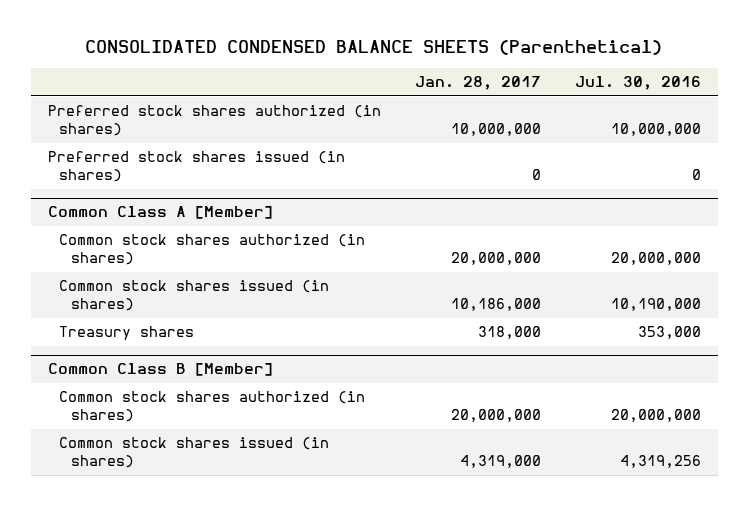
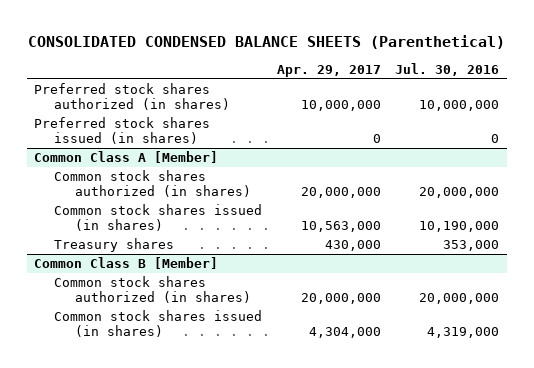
[414,76,541,91] Jan. 28, 2017 -> none
none -> [276,65,381,78] Apr. 29, 2017
[619,455,701,469] 4,319,256 -> [427,327,500,339] 4,319,000

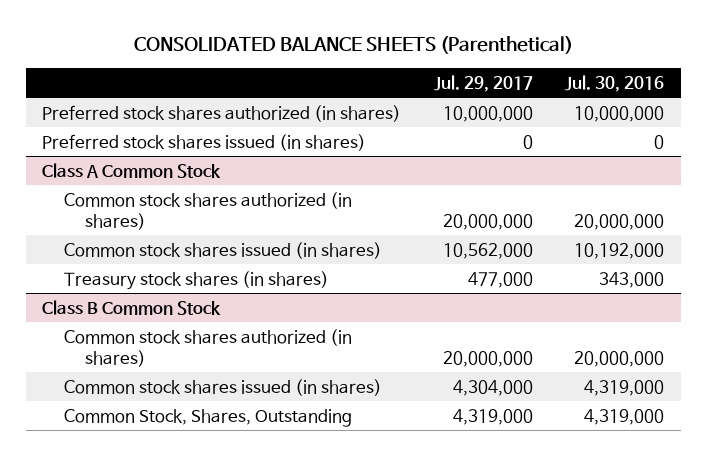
[27,35,505,50] CONSOLIDATED CONDENSED BALANCE SHEETS (Parenthetical) -> [134,36,574,55] CONSOLIDATED BALANCE SHEETS (Parenthetical)
[276,65,381,78] Apr. 29, 2017 -> none
none -> [433,74,533,92] Jul. 29, 2017
[34,151,219,164] Common Class A [Member] -> [41,162,221,178] Class A Common Stock
[419,221,500,233] 10,190,000 -> [574,242,665,259] 10,192,000
[54,238,175,253] Treasury shares -> [63,270,329,290] Treasury stock shares (in shares)
[443,240,500,252] 353,000 -> [599,271,665,288] 343,000
[34,257,219,270] Common Class B [Member] -> [41,299,221,315] Class B Common Stock
none -> [63,408,352,427] Common Stock, Shares, Outstanding

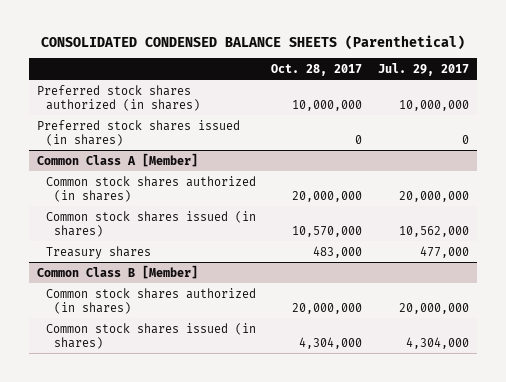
[134,36,574,55] CONSOLIDATED BALANCE SHEETS (Parenthetical) -> [40,34,465,50] CONSOLIDATED CONDENSED BALANCE SHEETS (Parenthetical)
[565,74,665,92] Jul. 30, 2016 -> none
none -> [271,63,363,76] Oct. 28, 2017
[41,162,221,178] Class A Common Stock -> [36,152,198,167] Common Class A [Member]
[63,270,329,290] Treasury stock shares (in shares) -> [45,245,151,259] Treasury shares
[41,299,221,315] Class B Common Stock -> [36,264,198,279] Common Class B [Member]
[63,408,352,427] Common Stock, Shares, Outstanding -> none

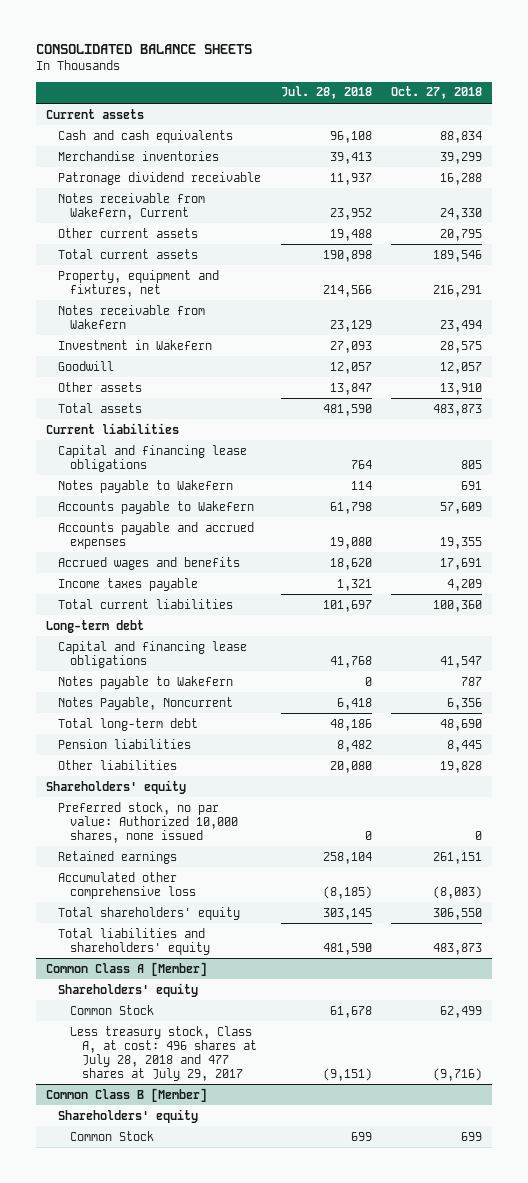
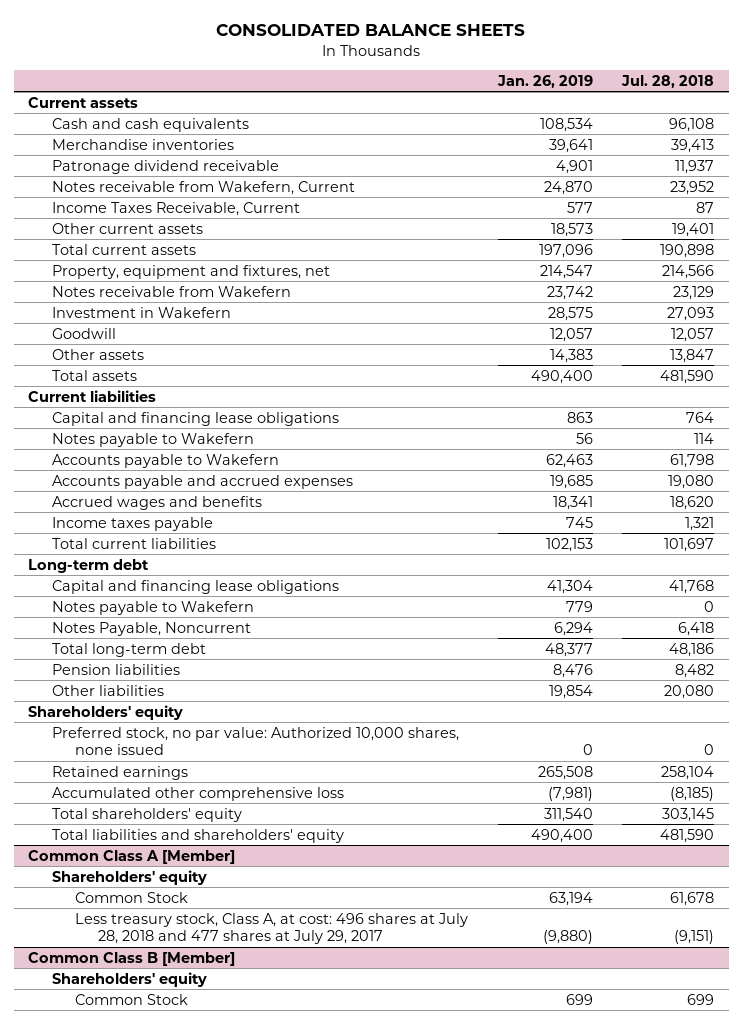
[391,86,483,100] Oct. 27, 2018 -> none
none -> [496,75,593,89] Jan. 26, 2019
none -> [51,201,300,216] Income Taxes Receivable, Current
[329,228,372,241] 19,488 -> [672,222,715,237] 19,401

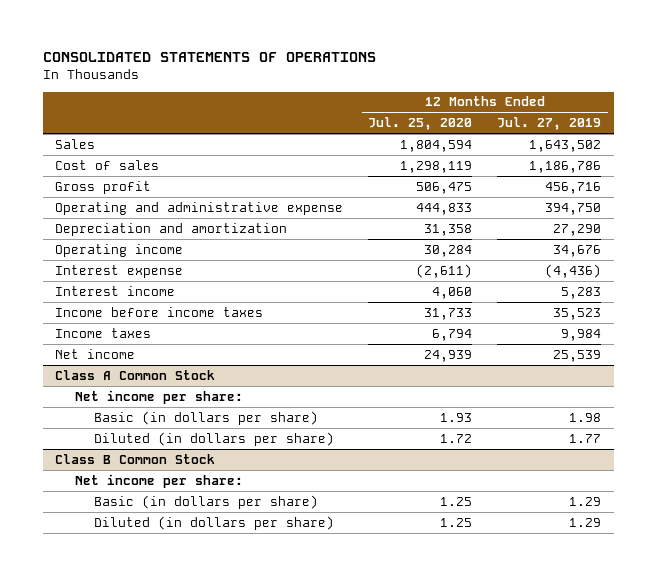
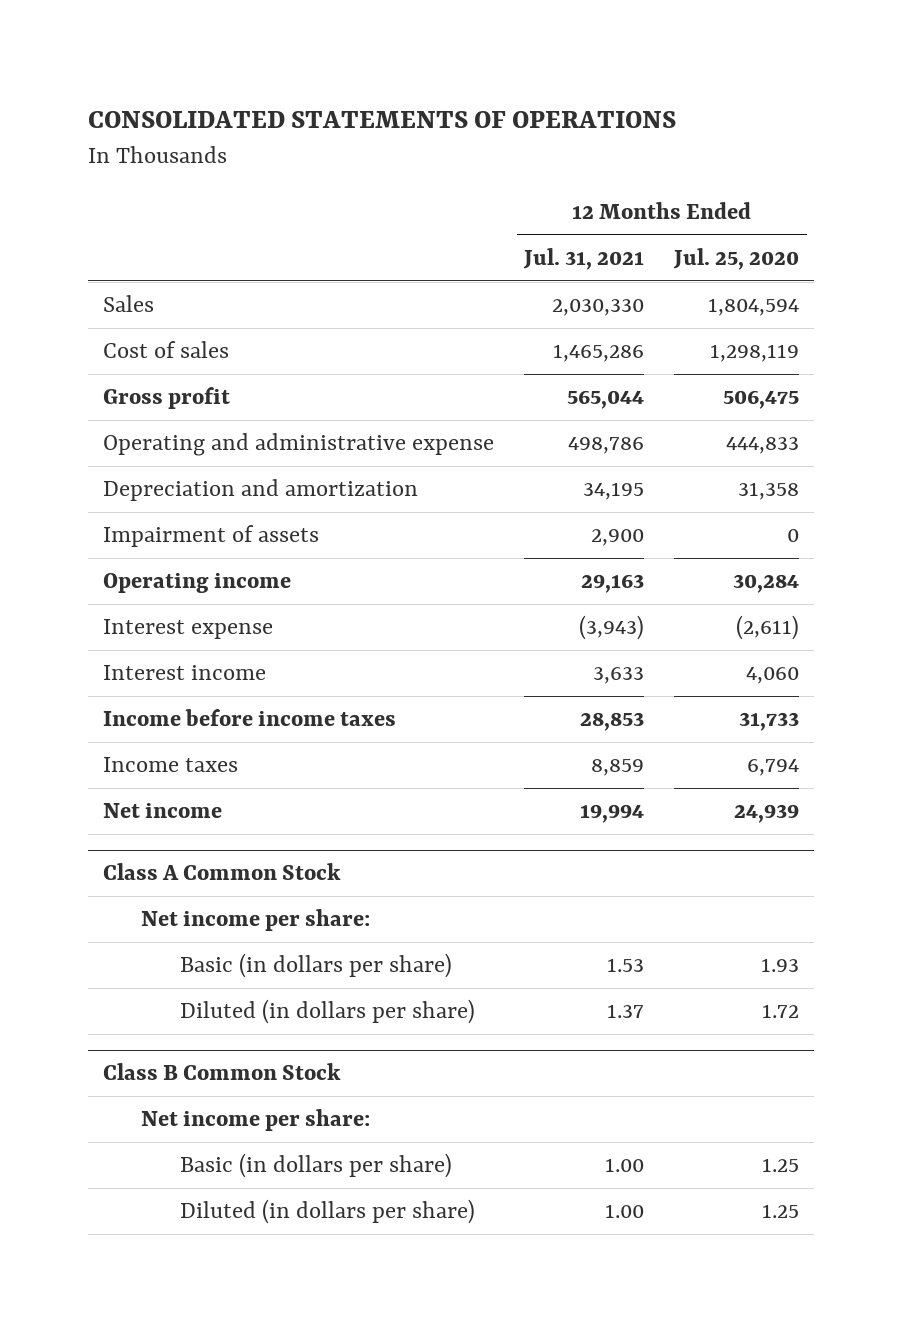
[497,117,602,131] Jul. 27, 2019 -> none
none -> [523,248,645,271] Jul. 31, 2021
none -> [103,525,320,548] Impairment of assets

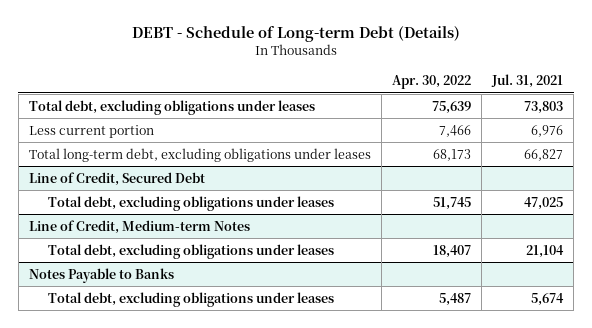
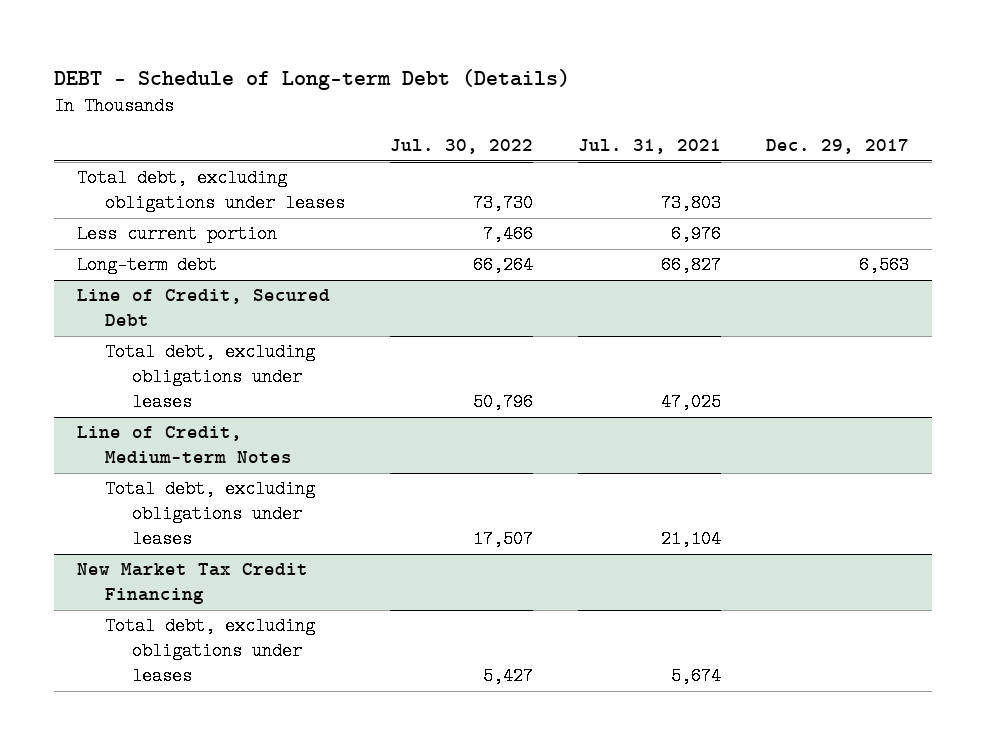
[392,74,472,89] Apr. 30, 2022 -> none
none -> [389,139,533,155] Jul. 30, 2022
none -> [766,139,910,155] Dec. 29, 2017
[28,147,371,162] Total long-term debt, excluding obligations under leases -> [77,256,218,275] Long-term debt
[28,267,174,283] Notes Payable to Banks -> [77,563,309,605] New Market Tax Credit Financing

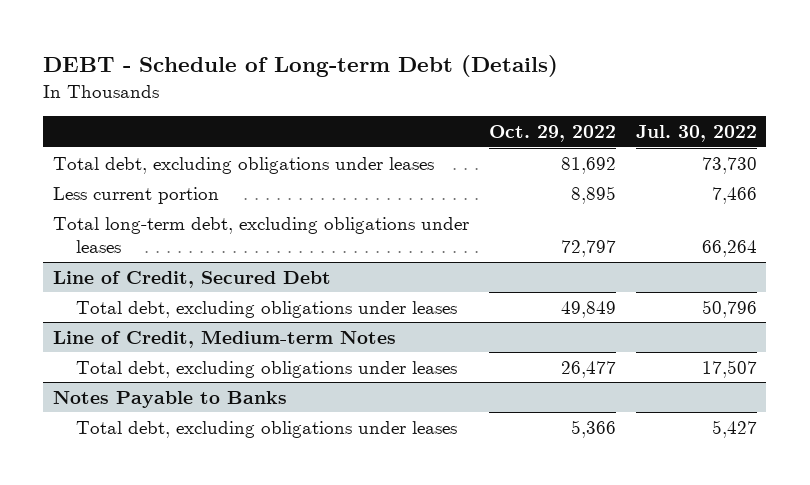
[577,139,721,155] Jul. 31, 2021 -> none
[766,139,910,155] Dec. 29, 2017 -> none
none -> [488,125,616,143] Oct. 29, 2022
[77,256,218,275] Long-term debt -> [53,216,470,253] Total long-term debt, excluding obligations under leases
[77,563,309,605] New Market Tax Credit Financing -> [53,390,288,408] Notes Payable to Banks

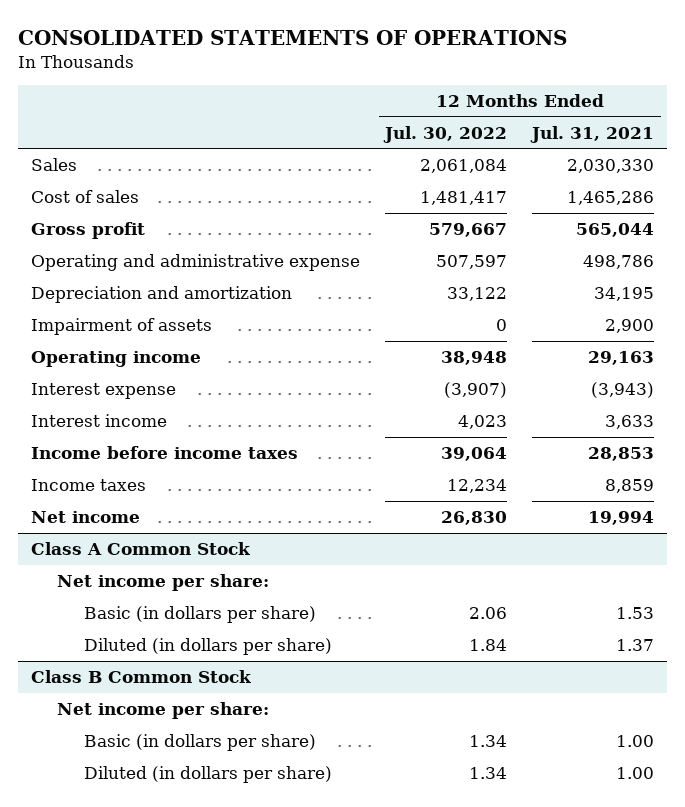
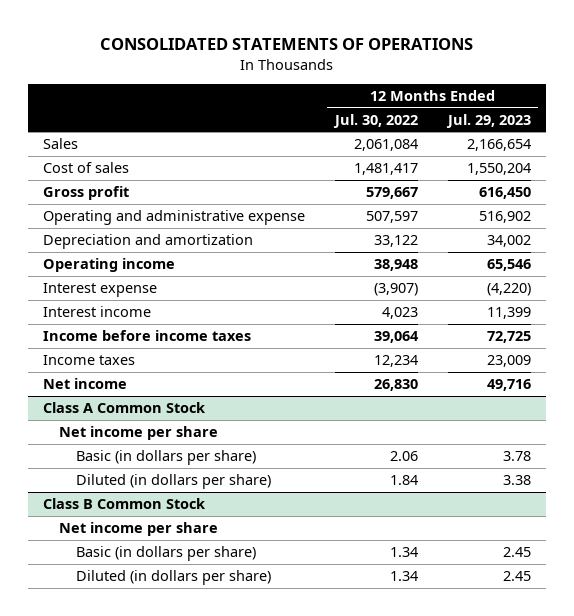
[530,125,655,143] Jul. 31, 2021 -> none
none -> [445,113,531,128] Jul. 29, 2023
[30,318,212,336] Impairment of assets -> none
[57,574,270,592] Net income per share: -> [59,425,219,440] Net income per share
[57,702,270,720] Net income per share: -> [59,521,219,536] Net income per share

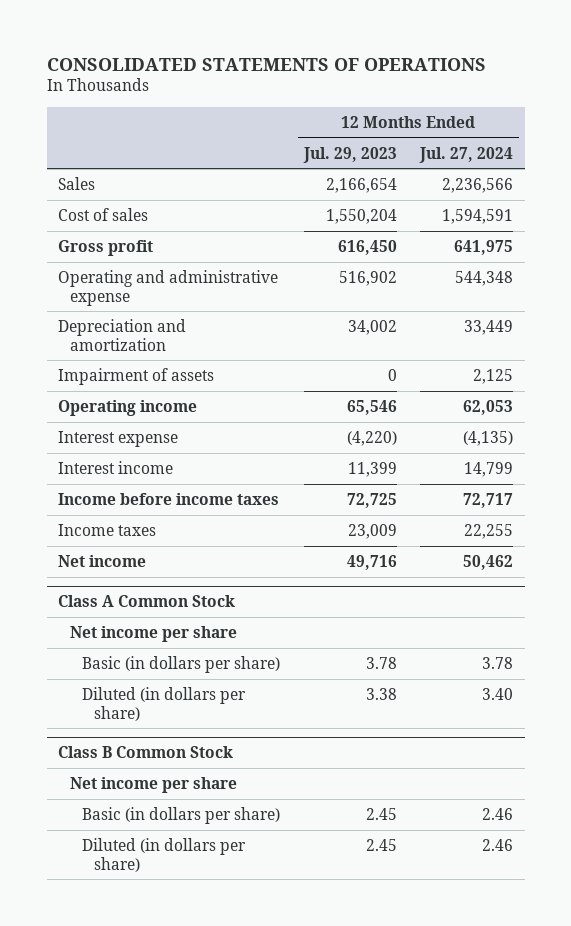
[332,113,418,128] Jul. 30, 2022 -> none
none -> [419,146,514,163] Jul. 27, 2024
none -> [58,367,215,385] Impairment of assets

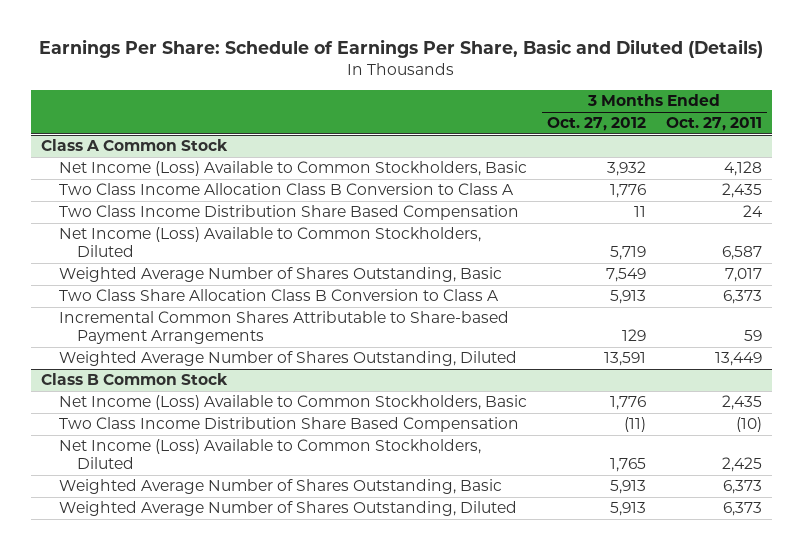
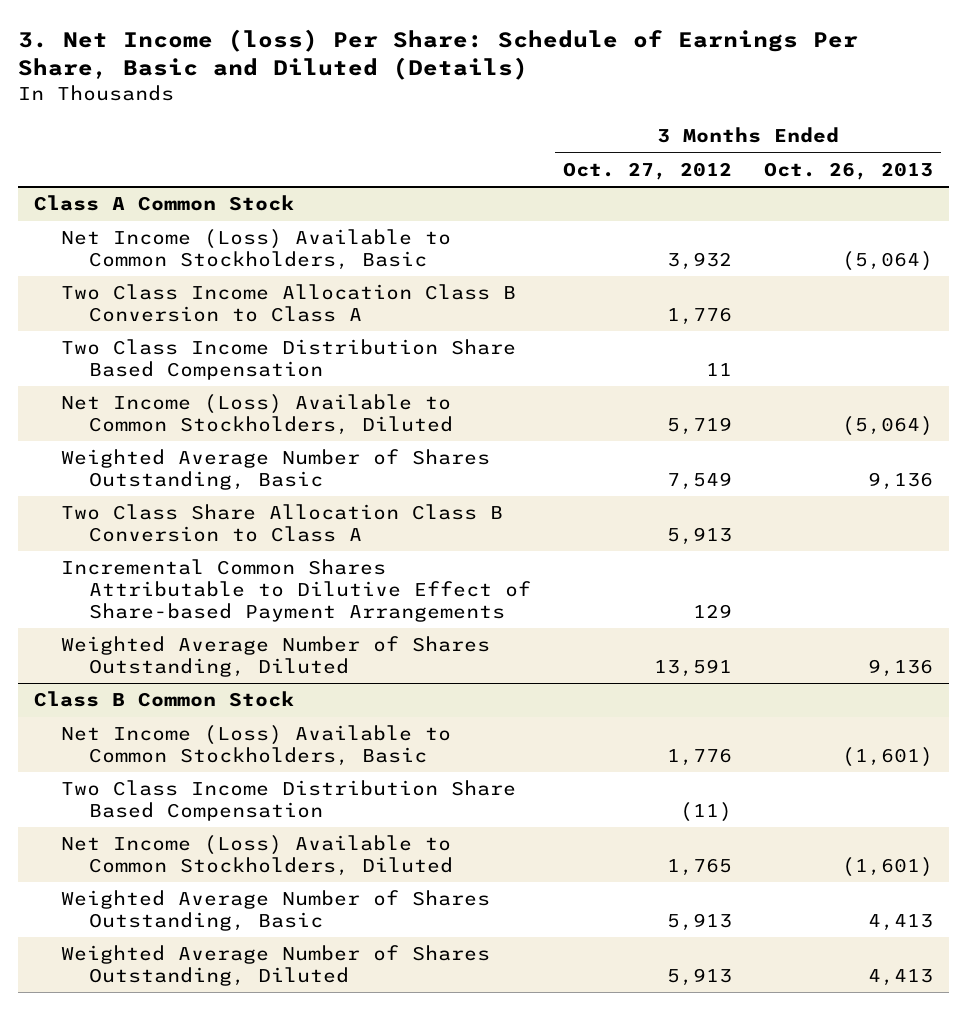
[39,39,764,59] Earnings Per Share: Schedule of Earnings Per Share, Basic and Diluted (Details) -> [18,28,859,81] 3. Net Income (loss) Per Share: Schedule of Earnings Per Share, Basic and Diluted (Details)
[665,117,762,132] Oct. 27, 2011 -> none
none -> [763,161,933,180] Oct. 26, 2013
[58,311,509,345] Incremental Common Shares Attributable to Share-based Payment Arrangements -> [61,559,531,622] Incremental Common Shares Attributable to Dilutive Effect of Share-based Payment Arrangements

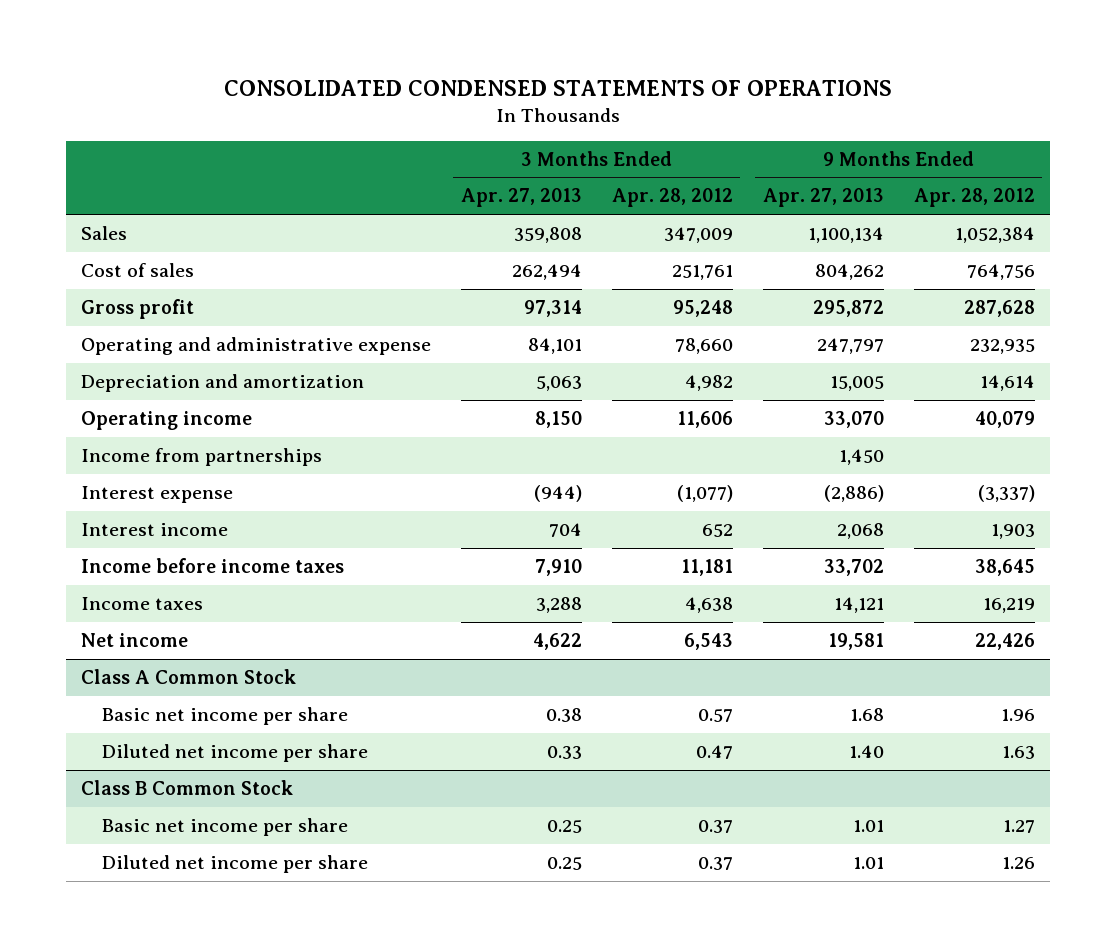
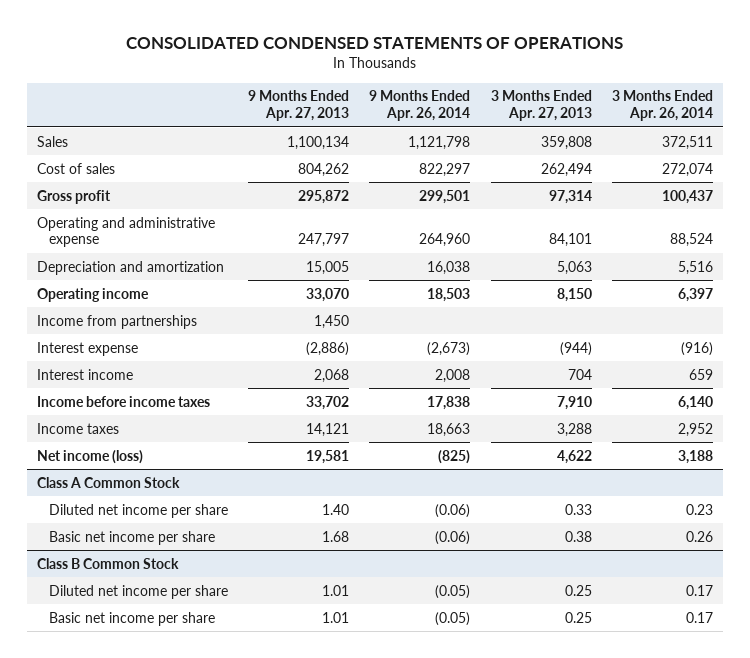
[611,188,733,208] Apr. 28, 2012 -> none
[913,188,1035,208] Apr. 28, 2012 -> none
none -> [369,90,471,122] 9 Months Ended Apr. 26, 2014
none -> [611,90,713,122] 3 Months Ended Apr. 26, 2014
[80,632,188,647] Net income -> [37,449,144,464] Net income (loss)
[102,706,349,725] Basic net income per share -> [49,530,216,545] Basic net income per share
[102,817,349,836] Basic net income per share -> [49,611,216,626] Basic net income per share

